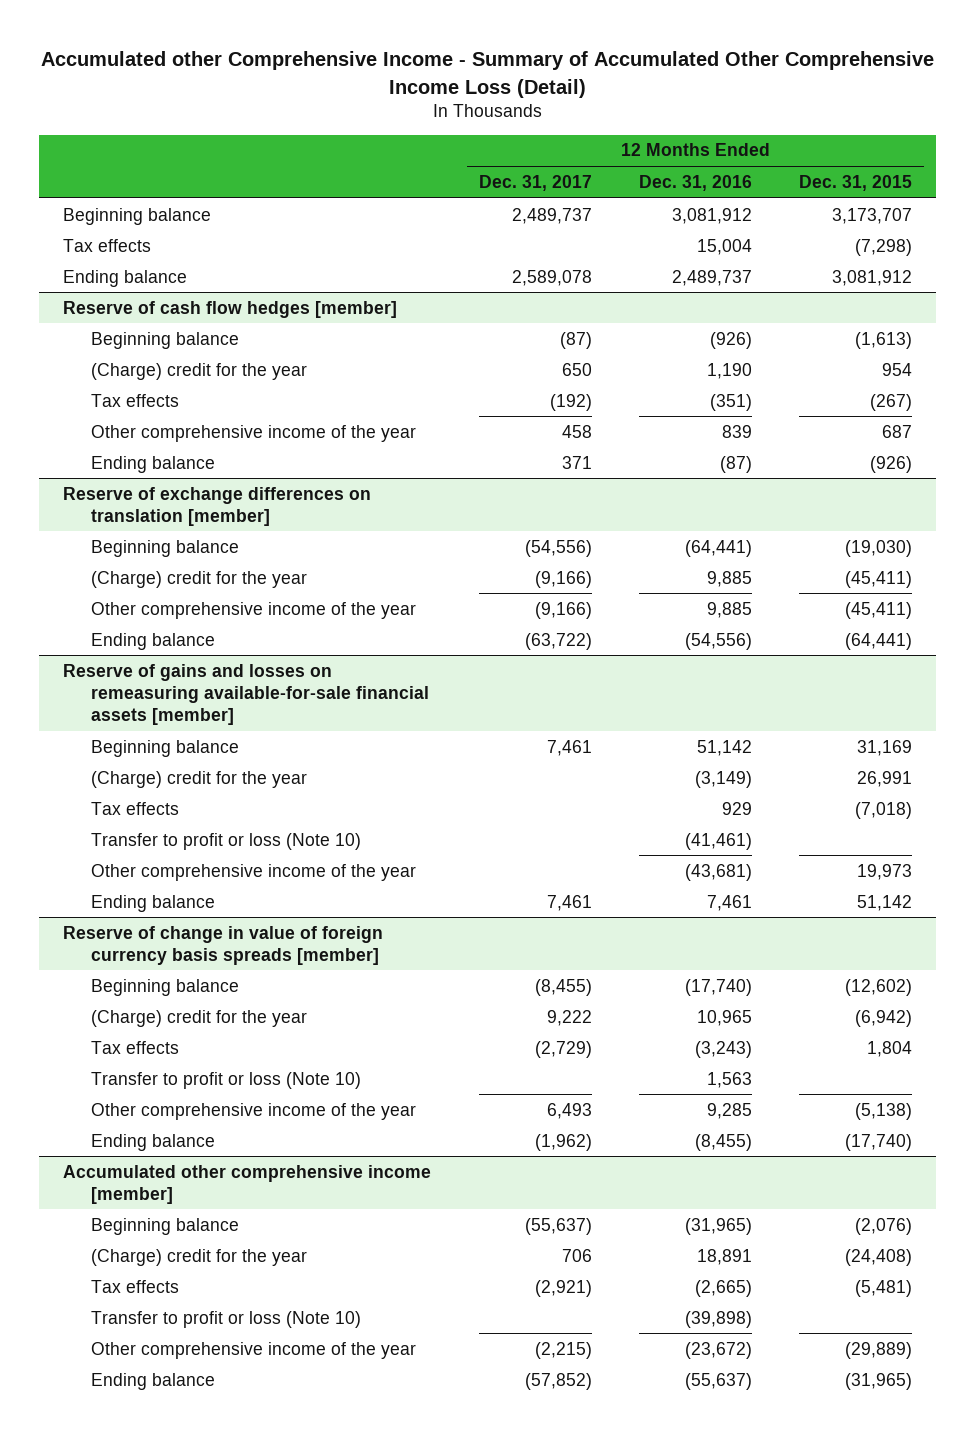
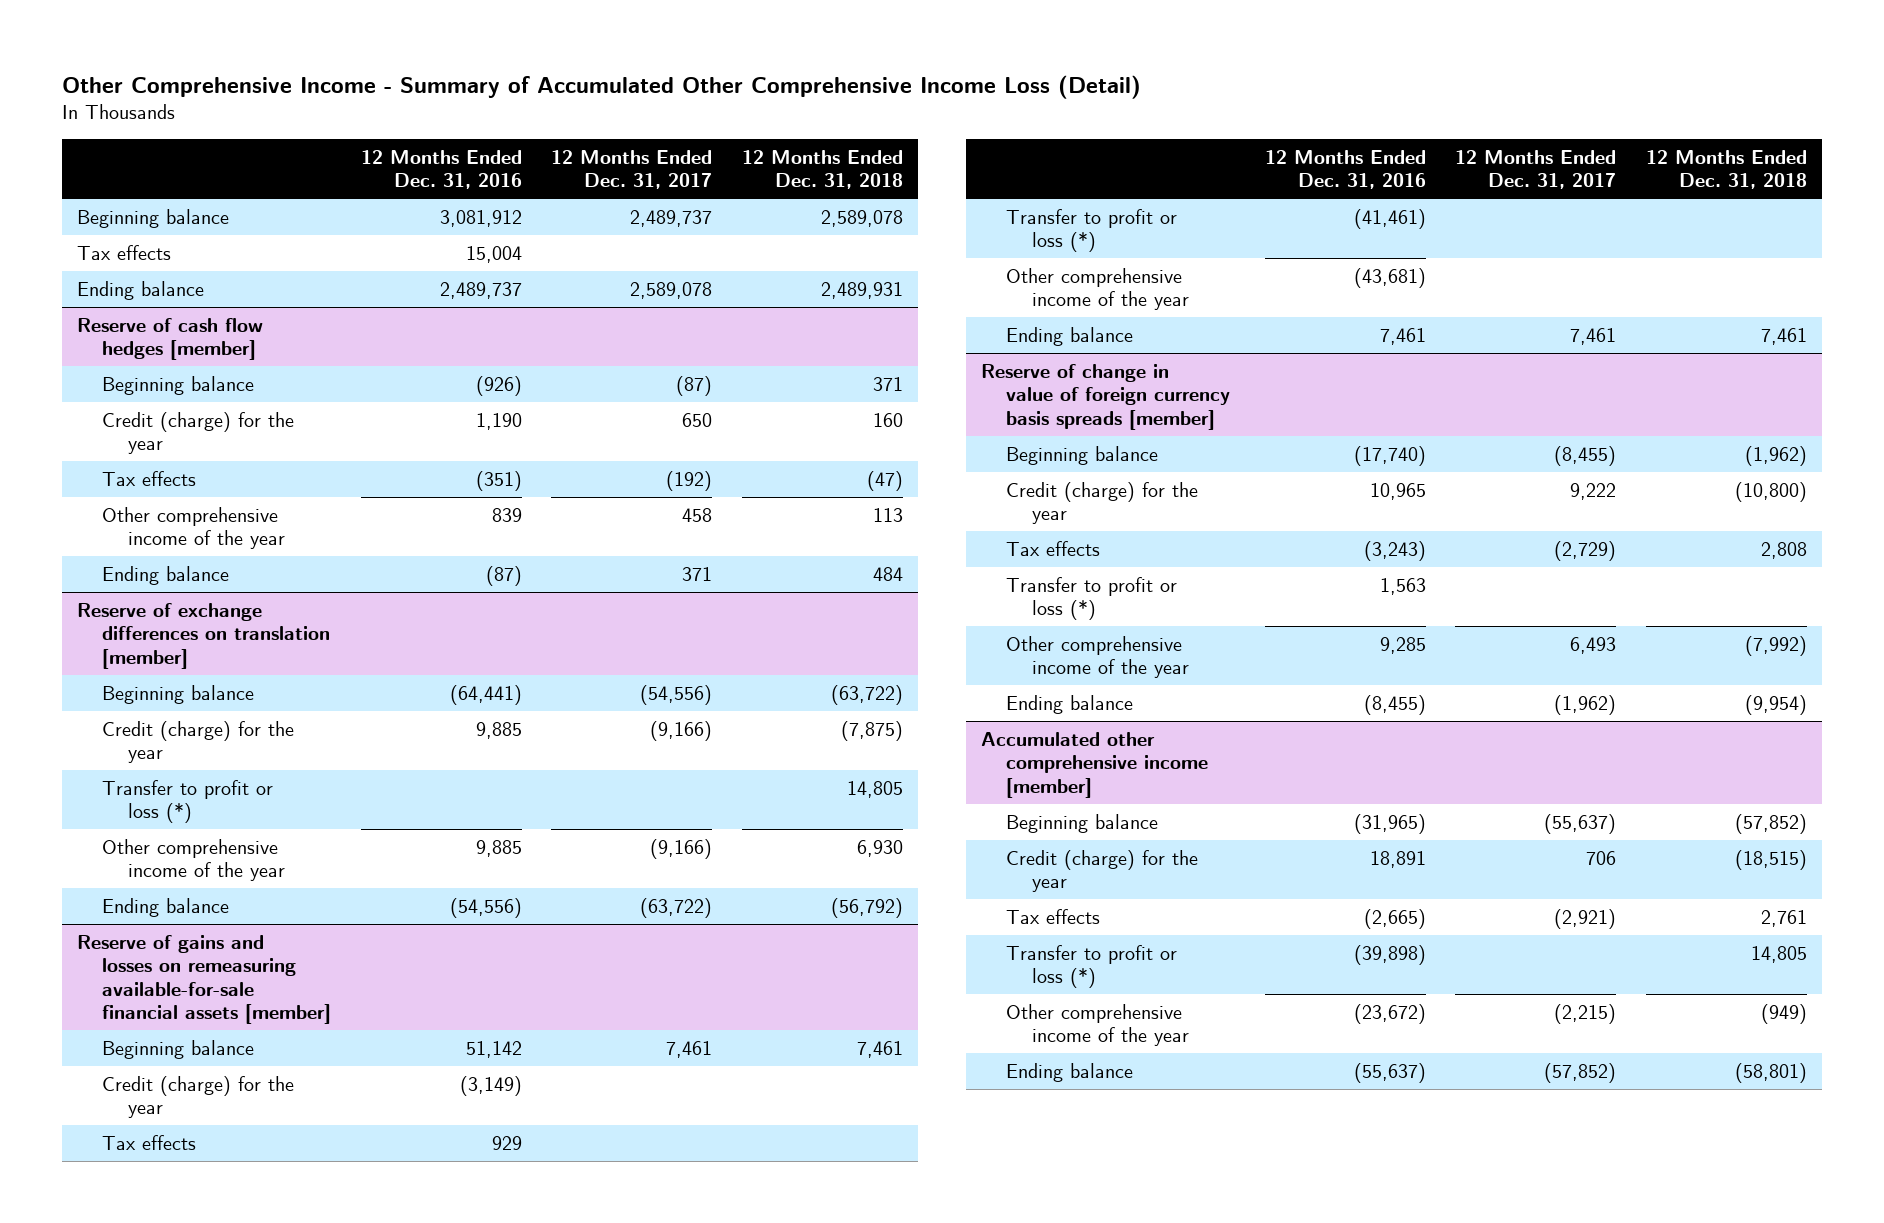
[40,51,934,98] Accumulated other Comprehensive Income - Summary of Accumulated Other Comprehensive Income Loss (Detail) -> [62,74,1142,99] Other Comprehensive Income - Summary of Accumulated Other Comprehensive Income Loss (Detail)
[799,174,913,191] Dec. 31, 2015 -> none
none -> [741,149,903,189] 12 Months Ended Dec. 31, 2018
[90,362,307,380] (Charge) credit for the year -> [102,411,295,455] Credit (charge) for the year
[90,570,307,588] (Charge) credit for the year -> [102,720,295,764] Credit (charge) for the year
none -> [102,779,274,824] Transfer to profit or loss (*)
[90,770,307,788] (Charge) credit for the year -> [102,1075,295,1119] Credit (charge) for the year
[90,832,361,850] Transfer to profit or loss (Note 10) -> [1006,208,1178,253] Transfer to profit or loss (*)
[90,1009,307,1027] (Charge) credit for the year -> [1006,481,1199,525] Credit (charge) for the year
[90,1071,361,1089] Transfer to profit or loss (Note 10) -> [1006,576,1178,621] Transfer to profit or loss (*)
[90,1248,307,1266] (Charge) credit for the year -> [1006,849,1199,893] Credit (charge) for the year
[90,1310,361,1328] Transfer to profit or loss (Note 10) -> [1006,944,1178,989] Transfer to profit or loss (*)

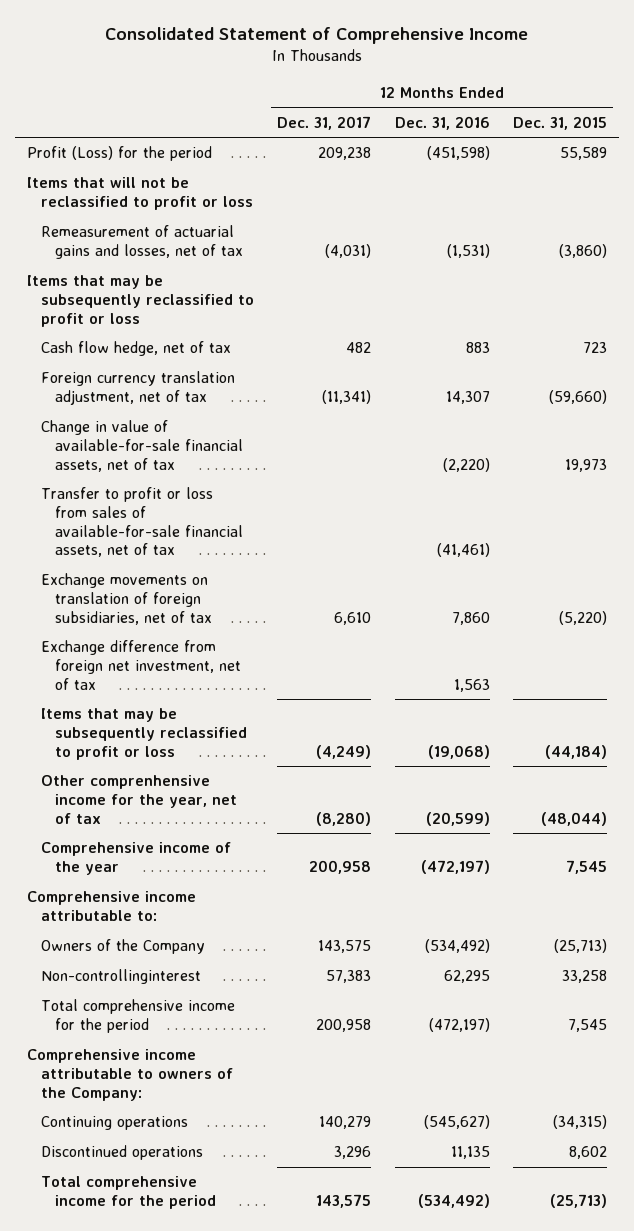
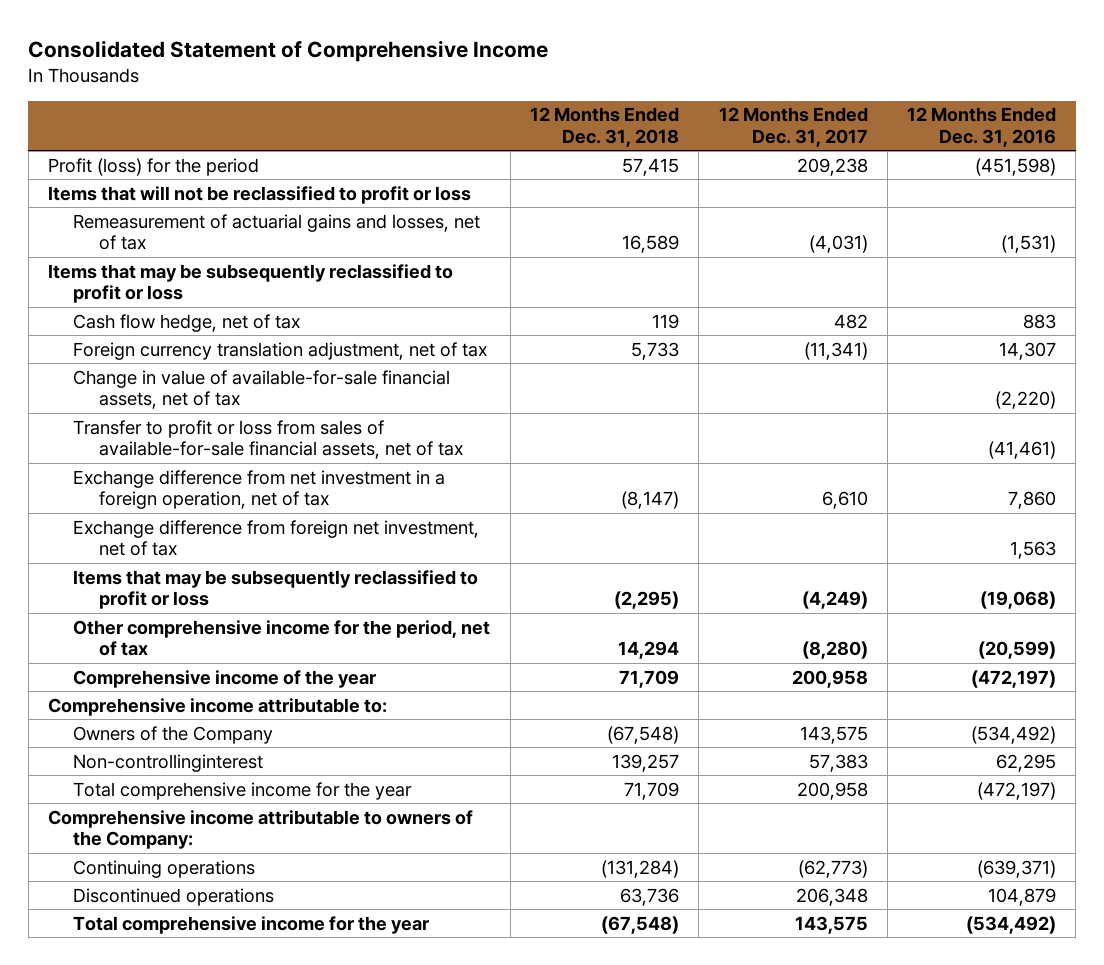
[513,115,608,130] Dec. 31, 2015 -> none
none -> [529,107,679,148] 12 Months Ended Dec. 31, 2018
[26,146,212,162] Profit (Loss) for the period -> [47,157,259,176] Profit (loss) for the period
[40,573,212,625] Exchange movements on translation of foreign subsidiaries, net of tax -> [73,469,446,510] Exchange difference from net investment in a foreign operation, net of tax
[40,775,237,824] Other comprenhensive income for the year, net of tax -> [73,619,491,657] Other comprehensive income for the period, net of tax
[40,999,235,1034] Total comprehensive income for the period -> [73,781,413,800] Total comprehensive income for the year
[319,1116,372,1130] 140,279 -> [797,859,868,878] (62,773)
[423,1115,490,1130] (545,627) -> [977,859,1057,878] (639,371)
[334,1146,372,1160] 3,296 -> [795,887,868,906] 206,348
[450,1146,490,1160] 11,135 -> [988,887,1057,906] 104,879
[40,1176,216,1210] Total comprehensive income for the period -> [73,915,430,934] Total comprehensive income for the year

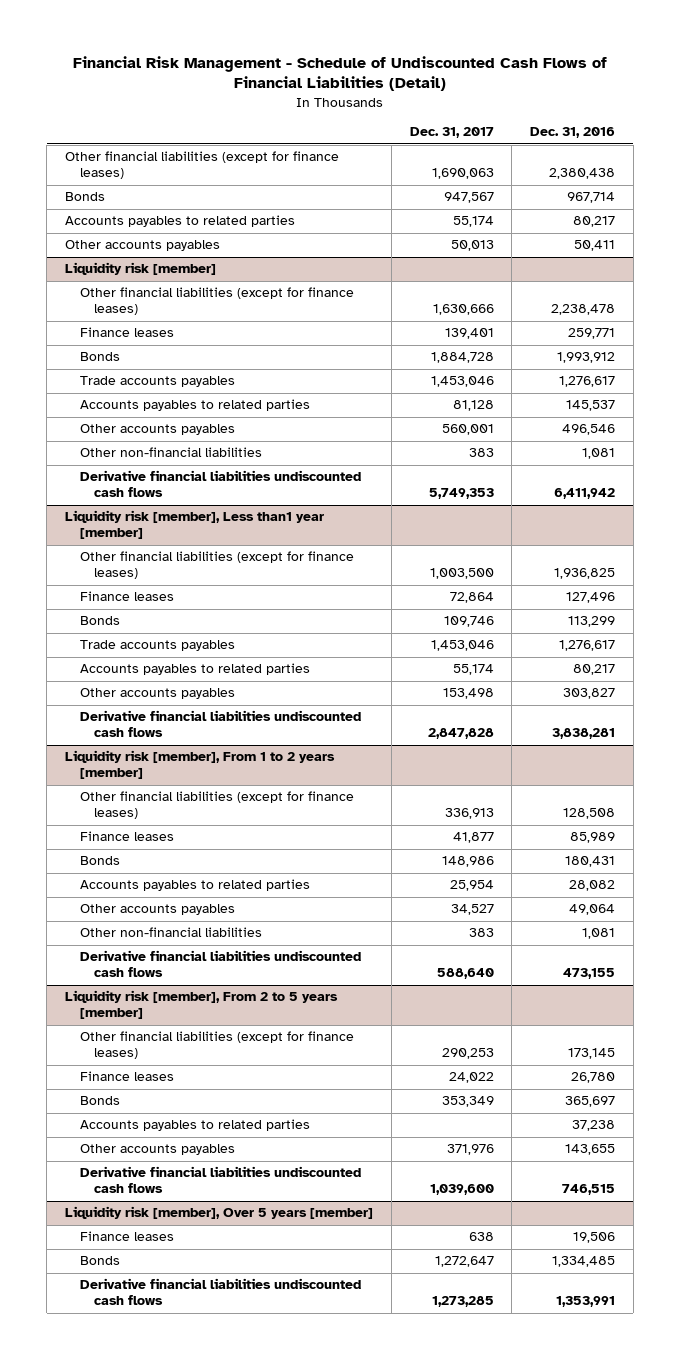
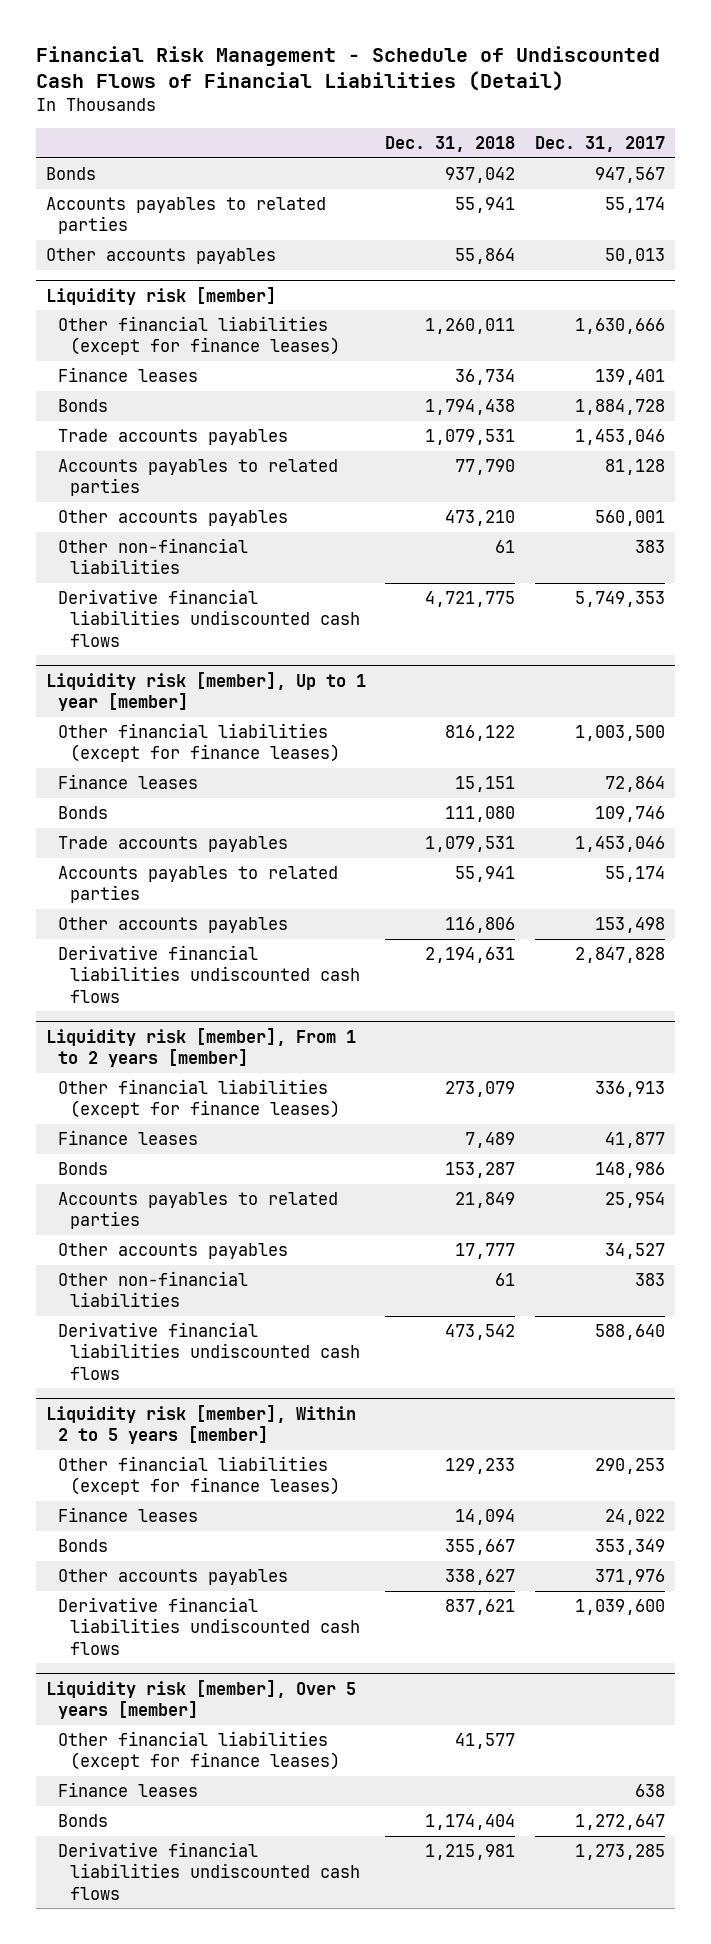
[530,127,616,139] Dec. 31, 2016 -> none
none -> [385,135,516,152] Dec. 31, 2018
[65,151,340,180] Other financial liabilities (except for finance leases) -> none
[65,510,325,540] Liquidity risk [member], Less than1 year [member] -> none
none -> [45,671,366,712] Liquidity risk [member], Up to 1 year [member]
[65,990,339,1020] Liquidity risk [member], From 2 to 5 years [member] -> [45,1404,356,1445] Liquidity risk [member], Within 2 to 5 years [member]
[79,1119,310,1132] Accounts payables to related parties -> none
none -> [57,1730,341,1771] Other financial liabilities (except for finance leases)

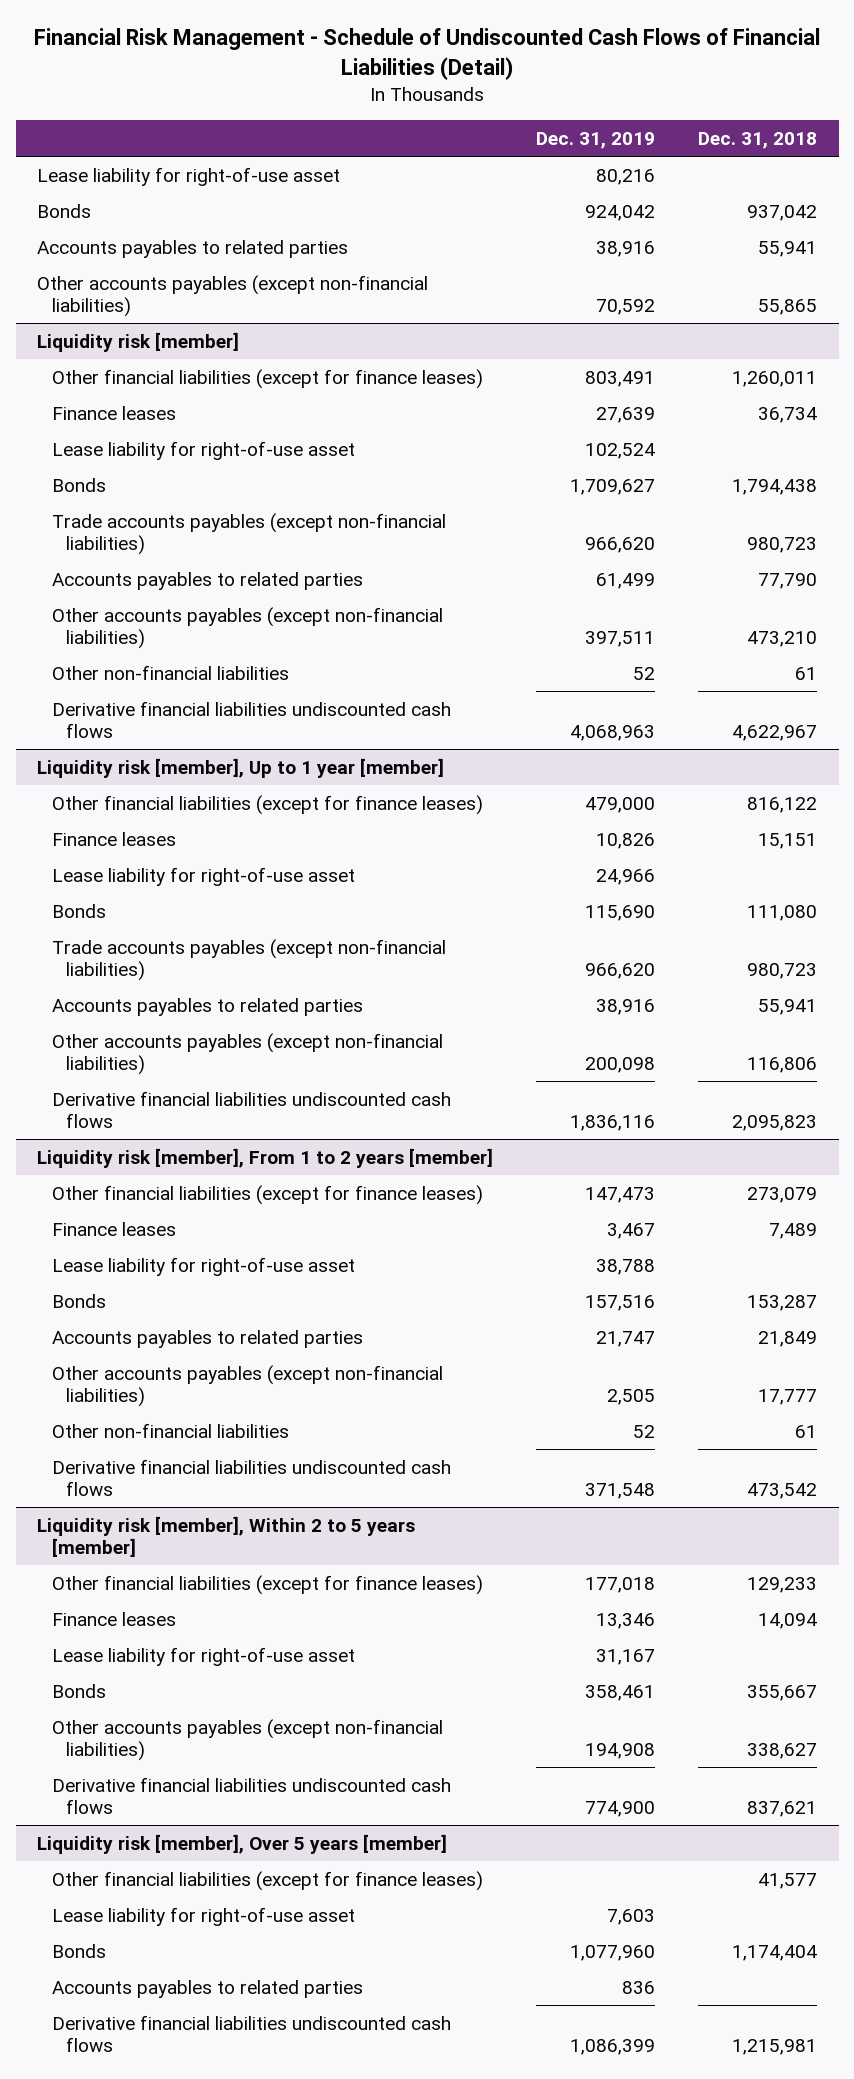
[535,135,666,152] Dec. 31, 2017 -> none
none -> [536,131,656,149] Dec. 31, 2019
none -> [37,166,341,186] Lease liability for right-of-use asset
[45,247,276,264] Other accounts payables -> [37,274,429,317] Other accounts payables (except non-financial liabilities)
[455,247,516,264] 55,864 -> [758,298,818,315] 55,865
none -> [51,440,355,460] Lease liability for right-of-use asset
[57,428,288,445] Trade accounts payables -> [51,512,446,555] Trade accounts payables (except non-financial liabilities)
[425,428,516,445] 1,079,531 -> [747,536,818,553] 980,723
[57,509,288,526] Other accounts payables -> [51,606,443,649] Other accounts payables (except non-financial liabilities)
[425,590,516,607] 4,721,775 -> [732,724,818,741] 4,622,967
none -> [51,866,355,886] Lease liability for right-of-use asset
[57,835,288,852] Trade accounts payables -> [51,938,446,981] Trade accounts payables (except non-financial liabilities)
[425,835,516,852] 1,079,531 -> [747,962,818,979] 980,723
[57,916,288,933] Other accounts payables -> [51,1032,443,1075] Other accounts payables (except non-financial liabilities)
[425,946,516,963] 2,194,631 -> [732,1114,818,1131] 2,095,823
none -> [51,1256,355,1276] Lease liability for right-of-use asset
[57,1242,288,1259] Other accounts payables -> [51,1364,443,1407] Other accounts payables (except non-financial liabilities)
none -> [51,1646,355,1666] Lease liability for right-of-use asset
[57,1568,288,1585] Other accounts payables -> [51,1718,443,1761] Other accounts payables (except non-financial liabilities)
[57,1781,198,1797] Finance leases -> none
none -> [51,1906,355,1926] Lease liability for right-of-use asset
none -> [51,1979,363,1998] Accounts payables to related parties

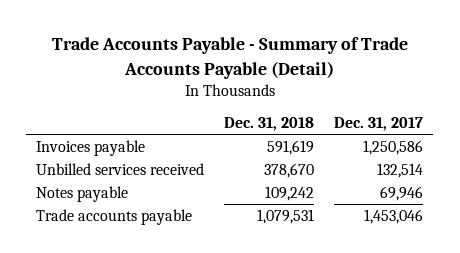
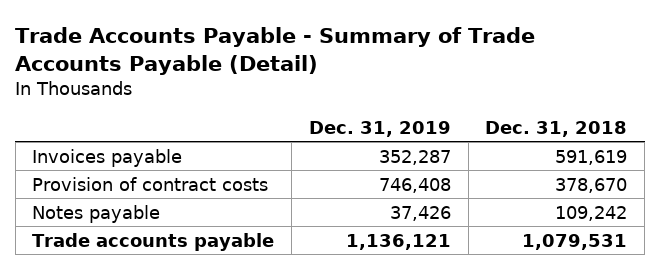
[334,117,424,132] Dec. 31, 2017 -> none
none -> [308,120,451,137] Dec. 31, 2019
[36,162,205,175] Unbilled services received -> [32,176,269,191] Provision of contract costs

